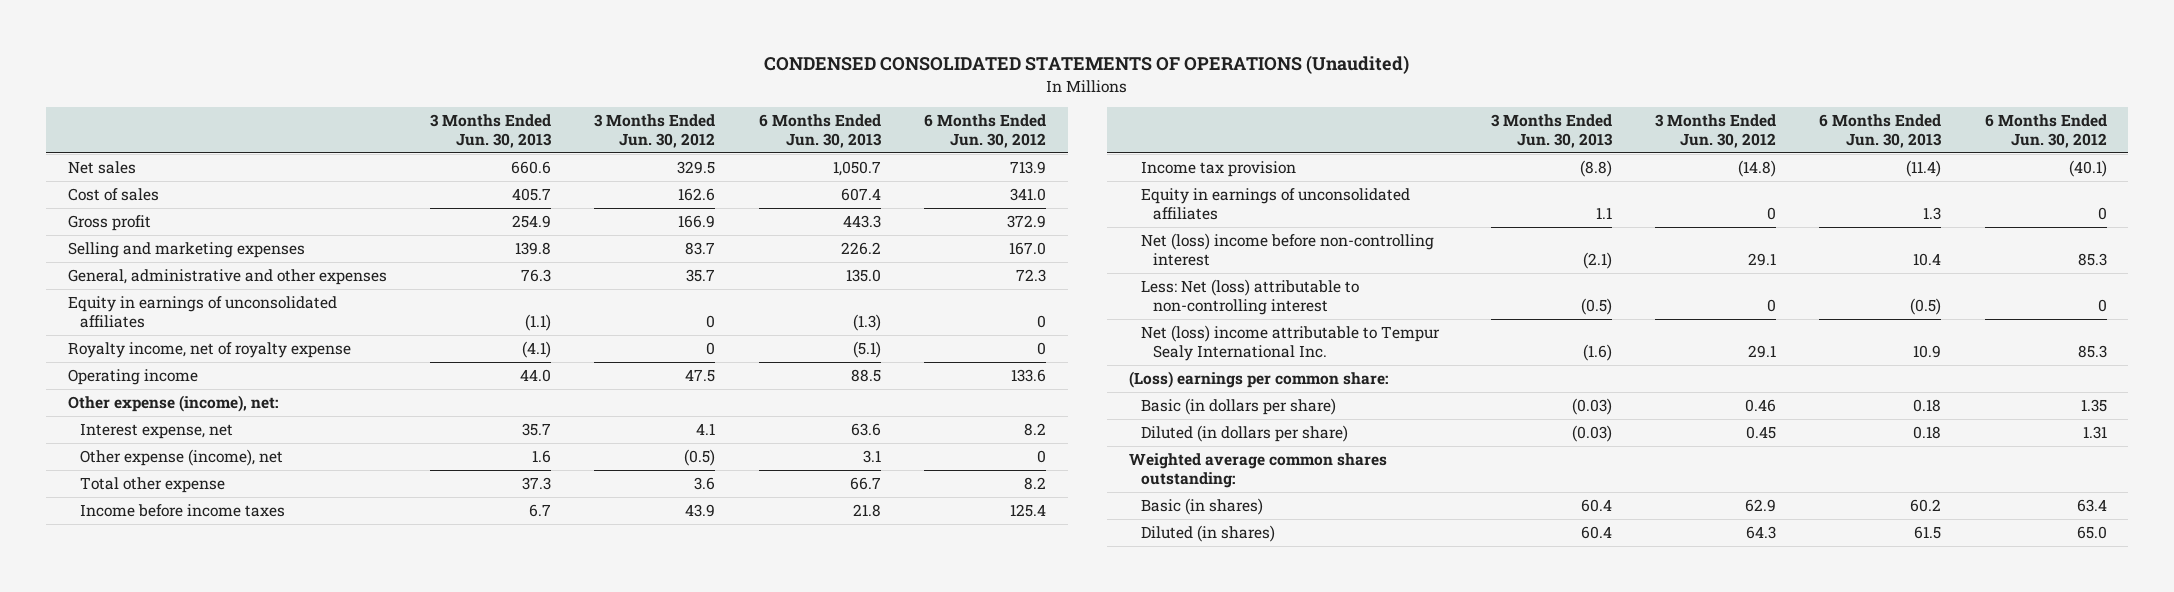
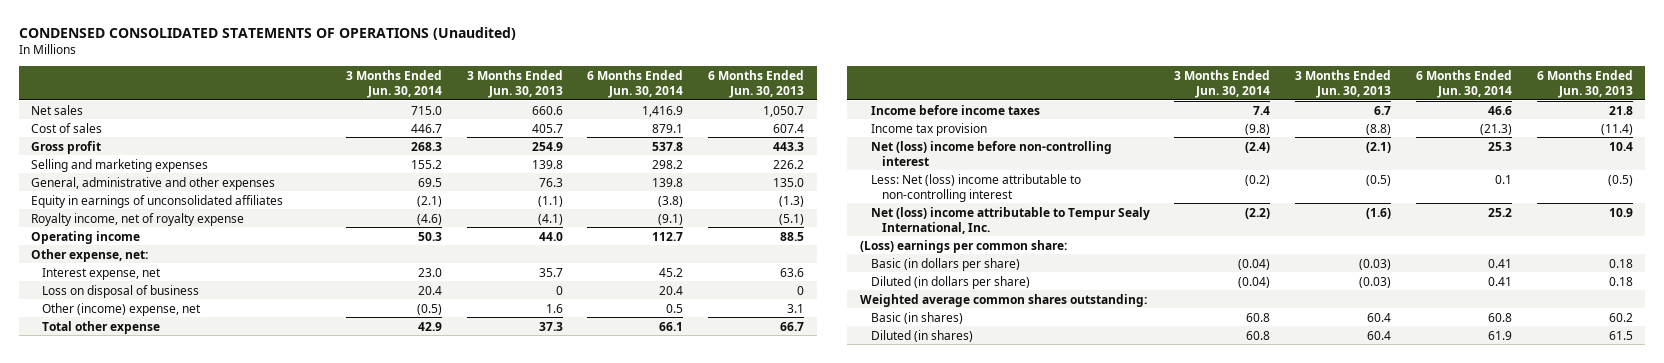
[594,114,716,148] 3 Months Ended Jun. 30, 2012 -> none
[923,114,1046,148] 6 Months Ended Jun. 30, 2012 -> none
none -> [345,69,442,98] 3 Months Ended Jun. 30, 2014
none -> [587,69,684,98] 6 Months Ended Jun. 30, 2014
[67,395,278,413] Other expense (income), net: -> [30,248,148,262] Other expense, net:
none -> [41,284,199,298] Loss on disposal of business
[79,449,283,467] Other expense (income), net -> [41,302,201,316] Other (income) expense, net
[1140,188,1410,220] Equity in earnings of unconsolidated affiliates -> none
[1140,279,1359,315] Less: Net (loss) attributable to non-controlling interest -> [870,173,1081,202] Less: Net (loss) income attributable to non-controlling interest
[1140,325,1440,361] Net (loss) income attributable to Tempur Sealy International Inc. -> [870,206,1150,234] Net (loss) income attributable to Tempur Sealy International, Inc.

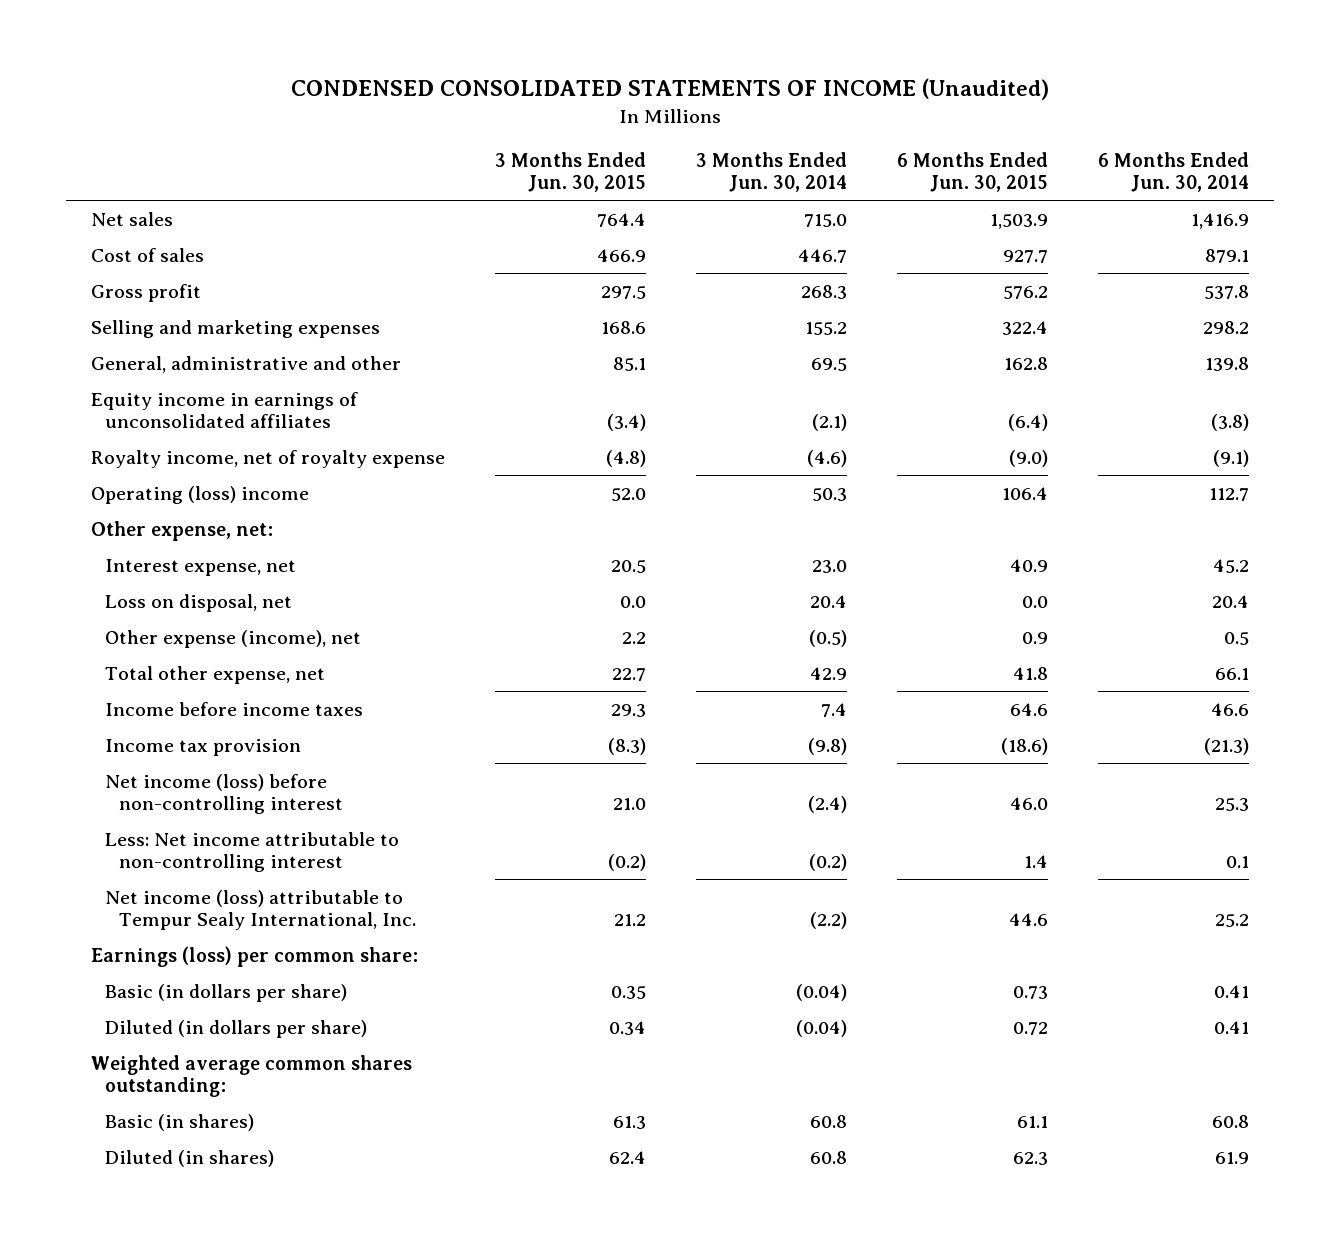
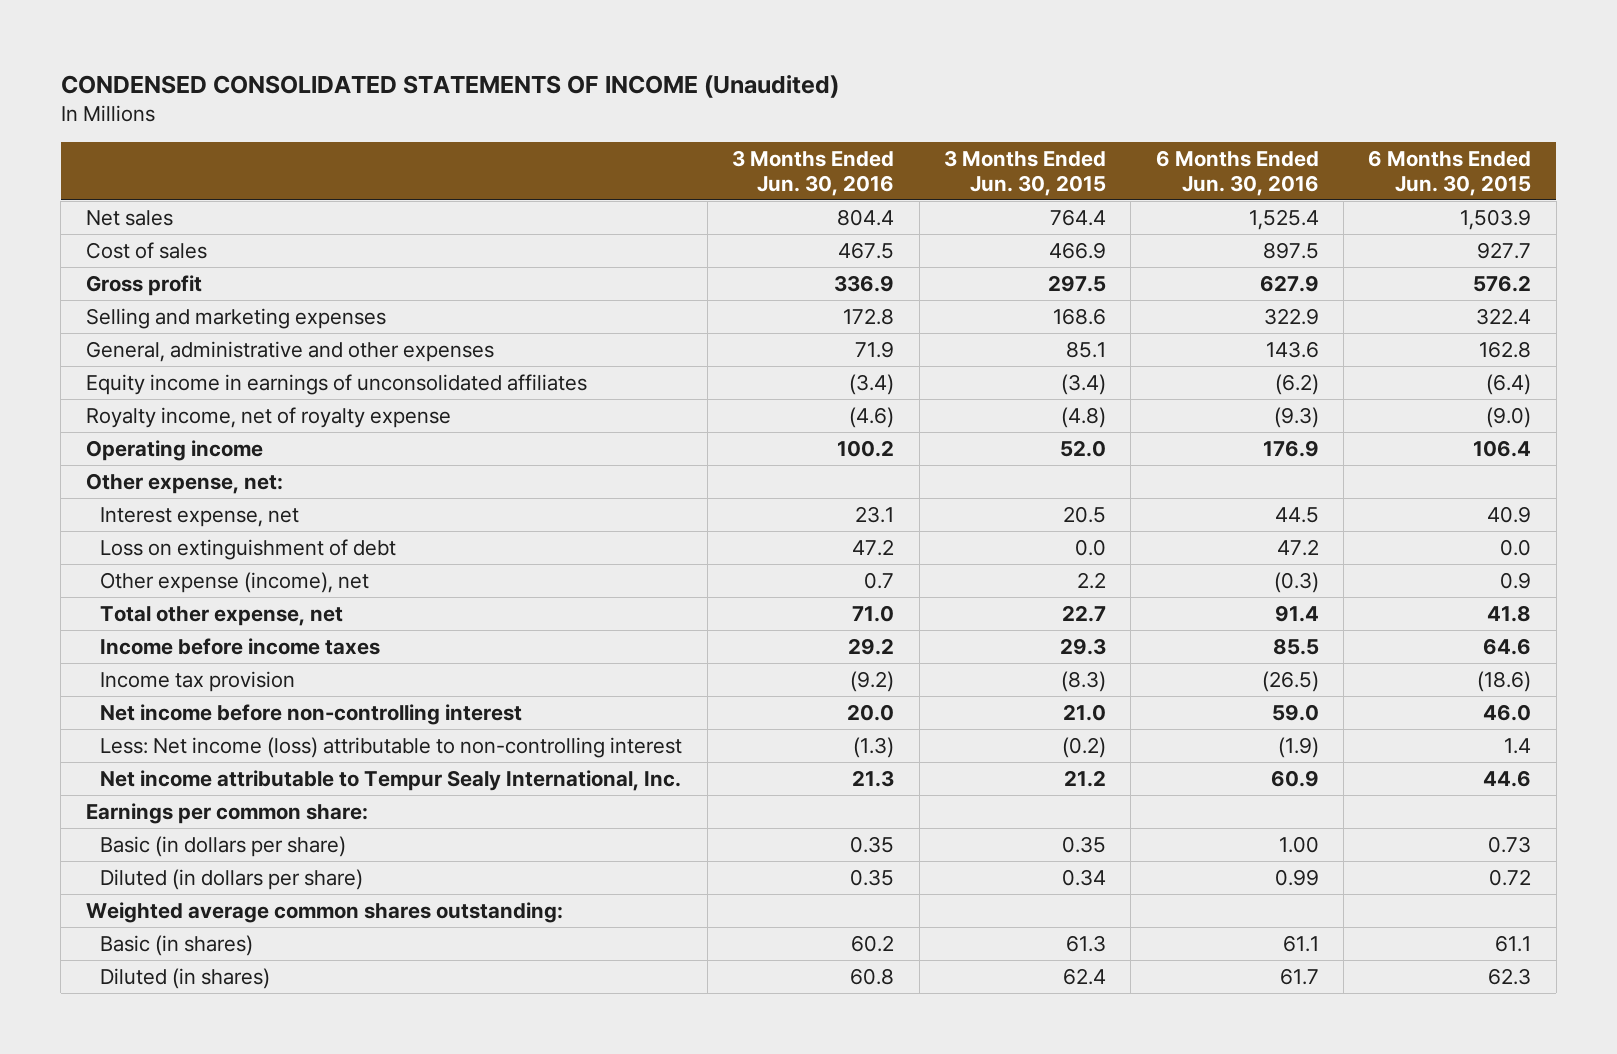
[696,151,848,193] 3 Months Ended Jun. 30, 2014 -> none
[1097,151,1249,193] 6 Months Ended Jun. 30, 2014 -> none
none -> [732,150,895,196] 3 Months Ended Jun. 30, 2016
none -> [1155,150,1319,196] 6 Months Ended Jun. 30, 2016
[91,355,402,373] General, administrative and other -> [85,341,494,363] General, administrative and other expenses
[91,485,310,504] Operating (loss) income -> [85,440,263,462] Operating income
[105,593,293,612] Loss on disposal, net -> none
none -> [100,539,397,561] Loss on extinguishment of debt
[105,773,344,815] Net income (loss) before non-controlling interest -> [100,704,523,726] Net income before non-controlling interest
[105,831,400,873] Less: Net income attributable to non-controlling interest -> [100,737,683,759] Less: Net income (loss) attributable to non-controlling interest
[105,889,417,931] Net income (loss) attributable to Tempur Sealy International, Inc. -> [100,770,682,792] Net income attributable to Tempur Sealy International, Inc.
[91,945,419,967] Earnings (loss) per common share: -> [85,803,368,825] Earnings per common share:

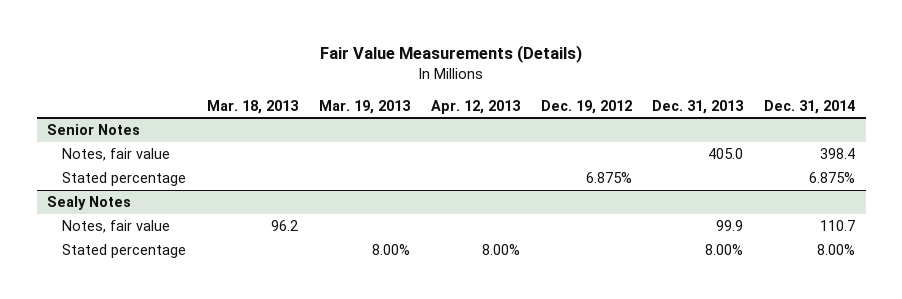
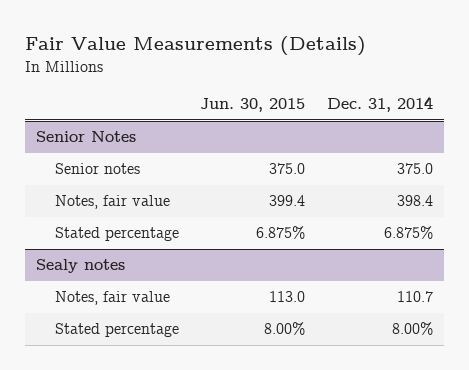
[207,99,300,114] Mar. 18, 2013 -> none
[318,99,411,114] Mar. 19, 2013 -> none
[430,99,521,114] Apr. 12, 2013 -> none
[540,99,632,114] Dec. 19, 2012 -> none
[652,99,745,114] Dec. 31, 2013 -> none
none -> [200,98,306,113] Jun. 30, 2015
none -> [54,163,140,175] Senior notes
[47,196,132,211] Sealy Notes -> [35,259,125,274] Sealy notes

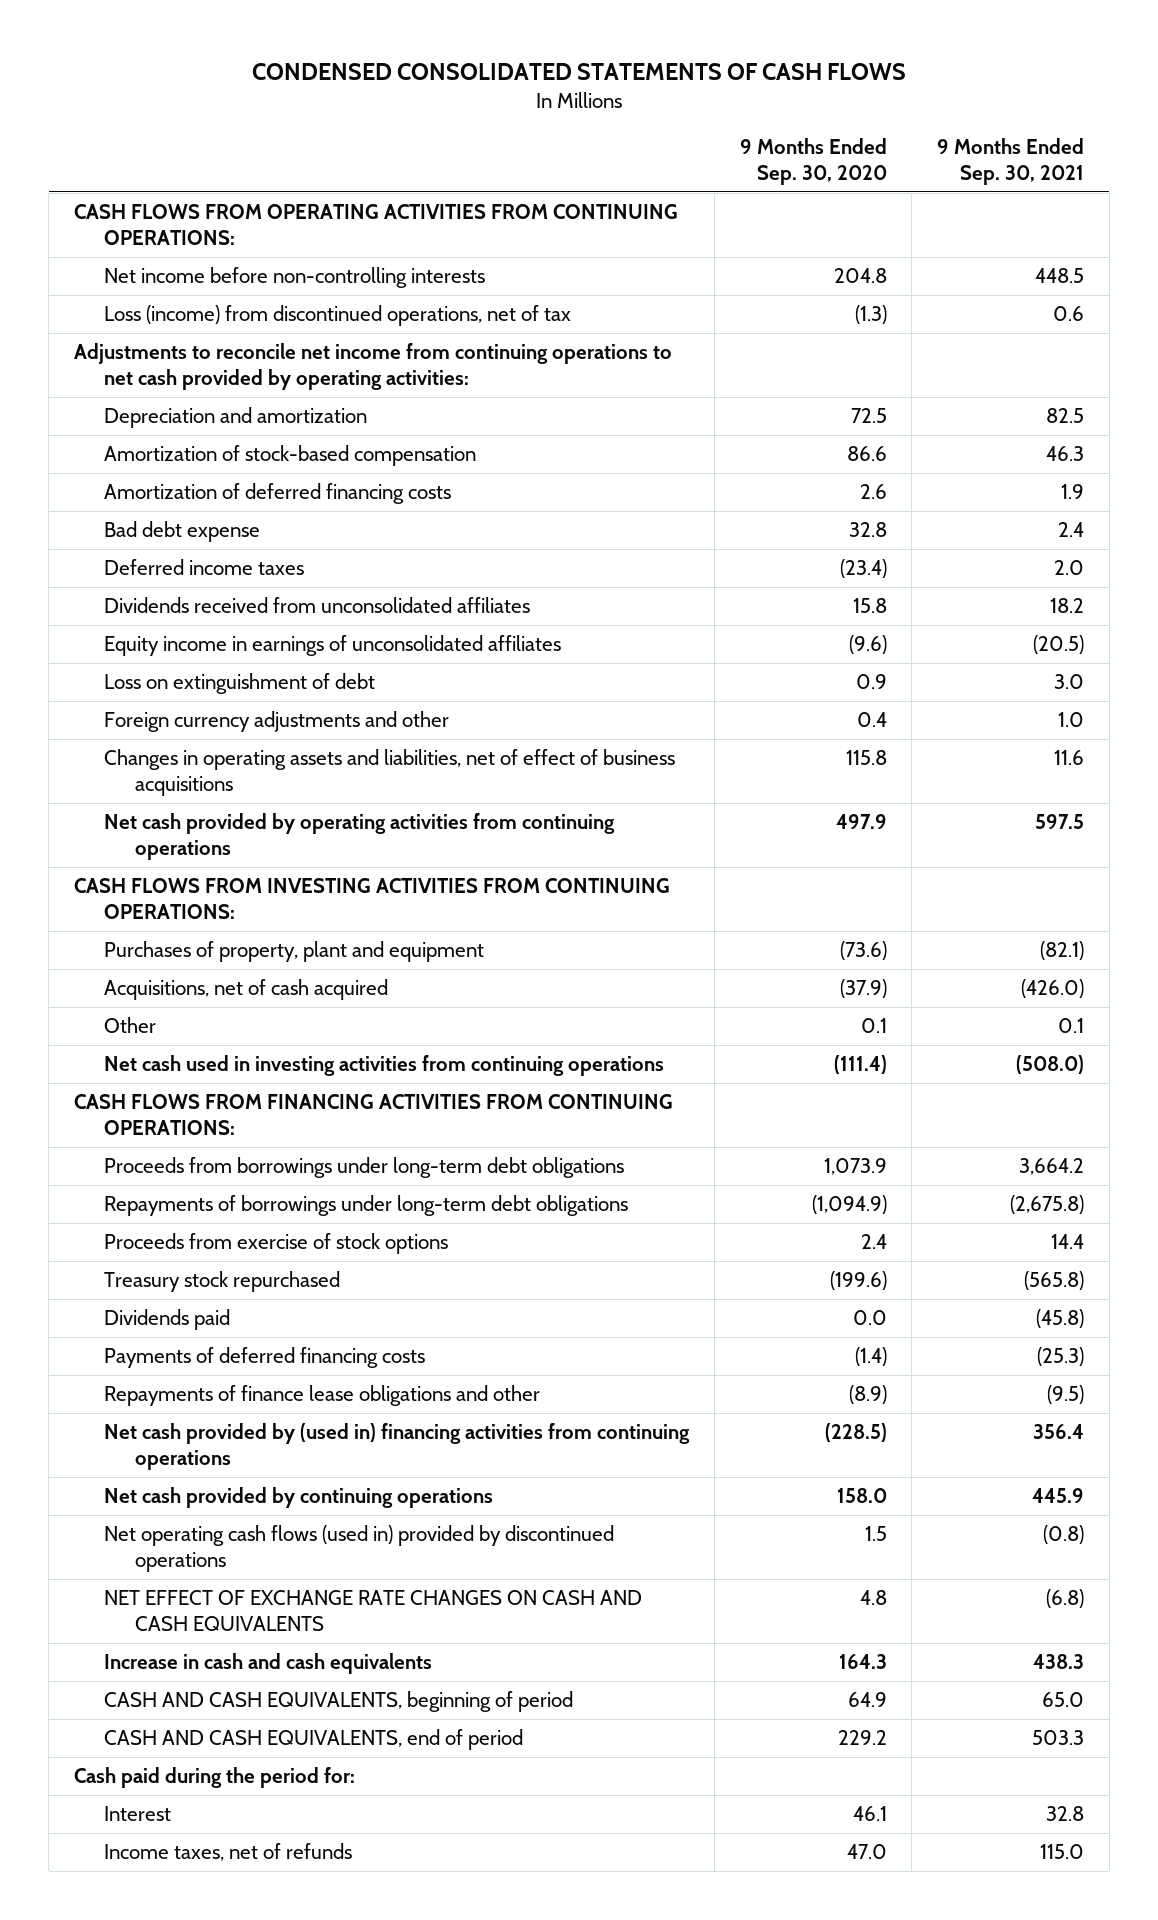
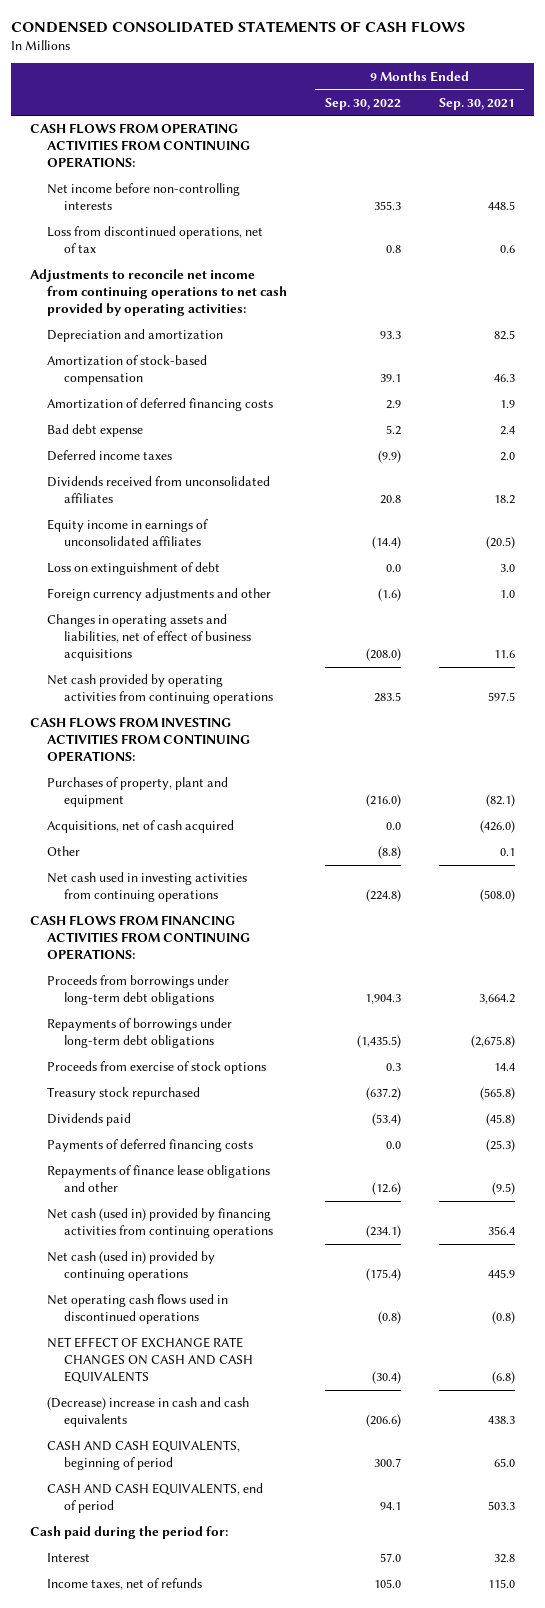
[739,138,887,185] 9 Months Ended Sep. 30, 2020 -> none
none -> [324,97,401,110] Sep. 30, 2022
[104,305,572,327] Loss (income) from discontinued operations, net of tax -> [46,226,263,254] Loss from discontinued operations, net of tax
[104,1423,691,1470] Net cash provided by (used in) financing activities from continuing operations -> [46,1208,274,1239] Net cash (used in) provided by financing activities from continuing operations
[104,1487,494,1509] Net cash provided by continuing operations -> [46,1251,215,1282] Net cash (used in) provided by continuing operations
[104,1525,615,1572] Net operating cash flows (used in) provided by discontinued operations -> [46,1294,228,1325] Net operating cash flows used in discontinued operations
[104,1653,433,1675] Increase in cash and cash equivalents -> [46,1397,249,1428] (Decrease) increase in cash and cash equivalents

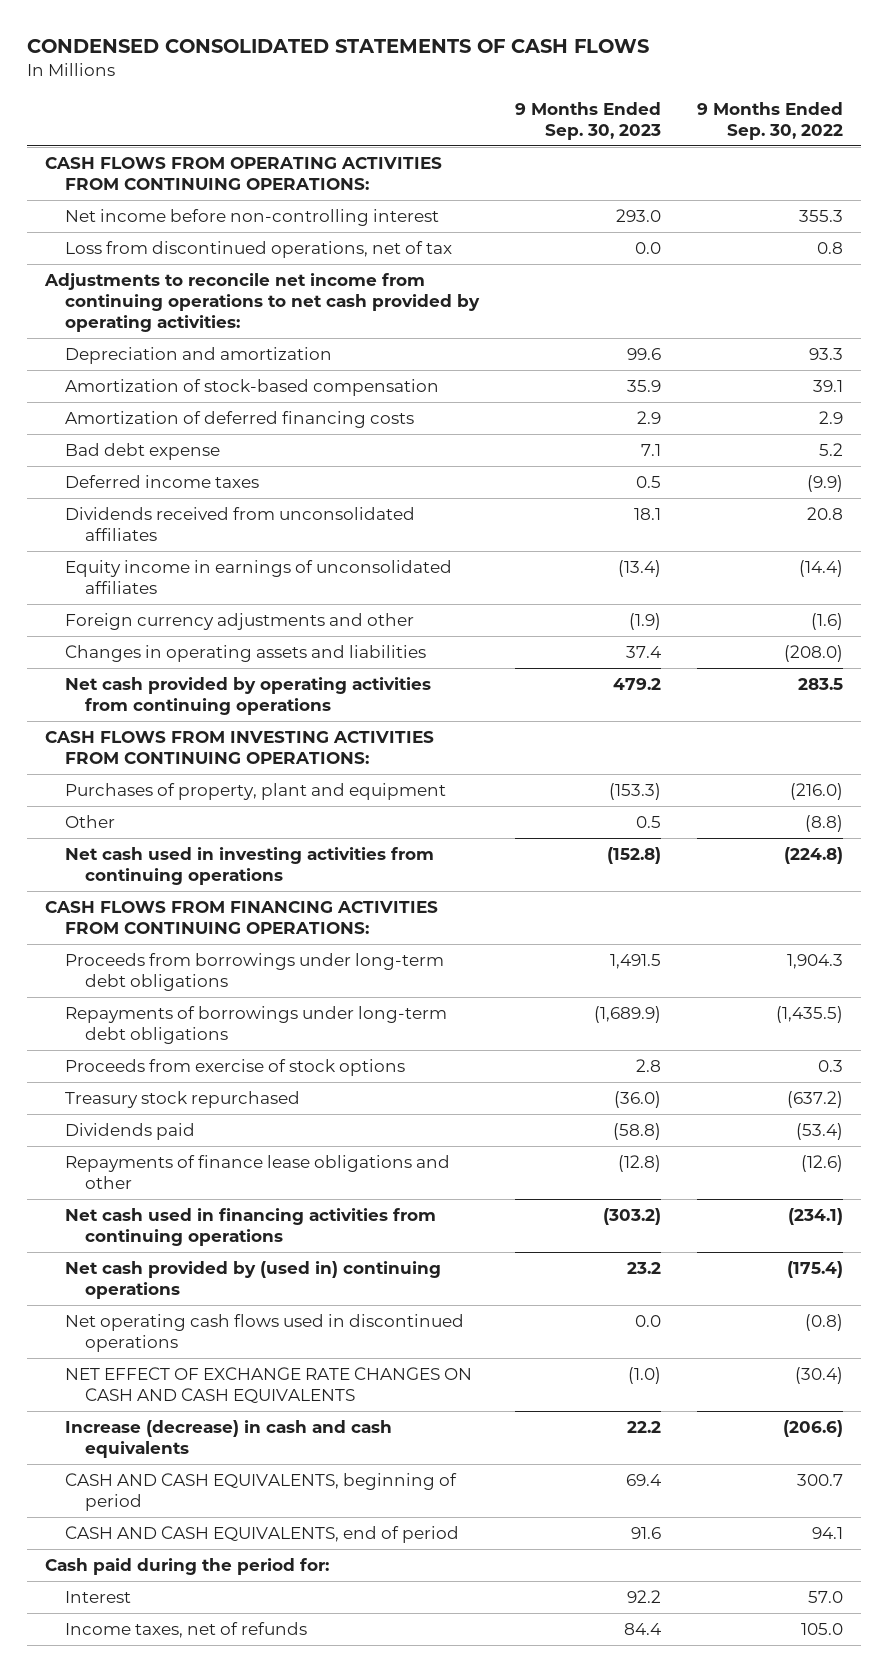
[438,97,515,110] Sep. 30, 2021 -> none
none -> [514,101,661,140] 9 Months Ended Sep. 30, 2023
[46,183,240,211] Net income before non-controlling interests -> [64,208,439,226] Net income before non-controlling interest
[46,562,220,576] Loss on extinguishment of debt -> none
[46,614,252,662] Changes in operating assets and liabilities, net of effect of business acquisitions -> [64,644,426,662] Changes in operating assets and liabilities
[46,820,234,834] Acquisitions, net of cash acquired -> none
[46,1139,253,1153] Payments of deferred financing costs -> none
[46,1208,274,1239] Net cash (used in) provided by financing activities from continuing operations -> [64,1207,436,1247] Net cash used in financing activities from continuing operations
[46,1251,215,1282] Net cash (used in) provided by continuing operations -> [64,1260,441,1300] Net cash provided by (used in) continuing operations
[46,1397,249,1428] (Decrease) increase in cash and cash equivalents -> [64,1419,392,1459] Increase (decrease) in cash and cash equivalents

